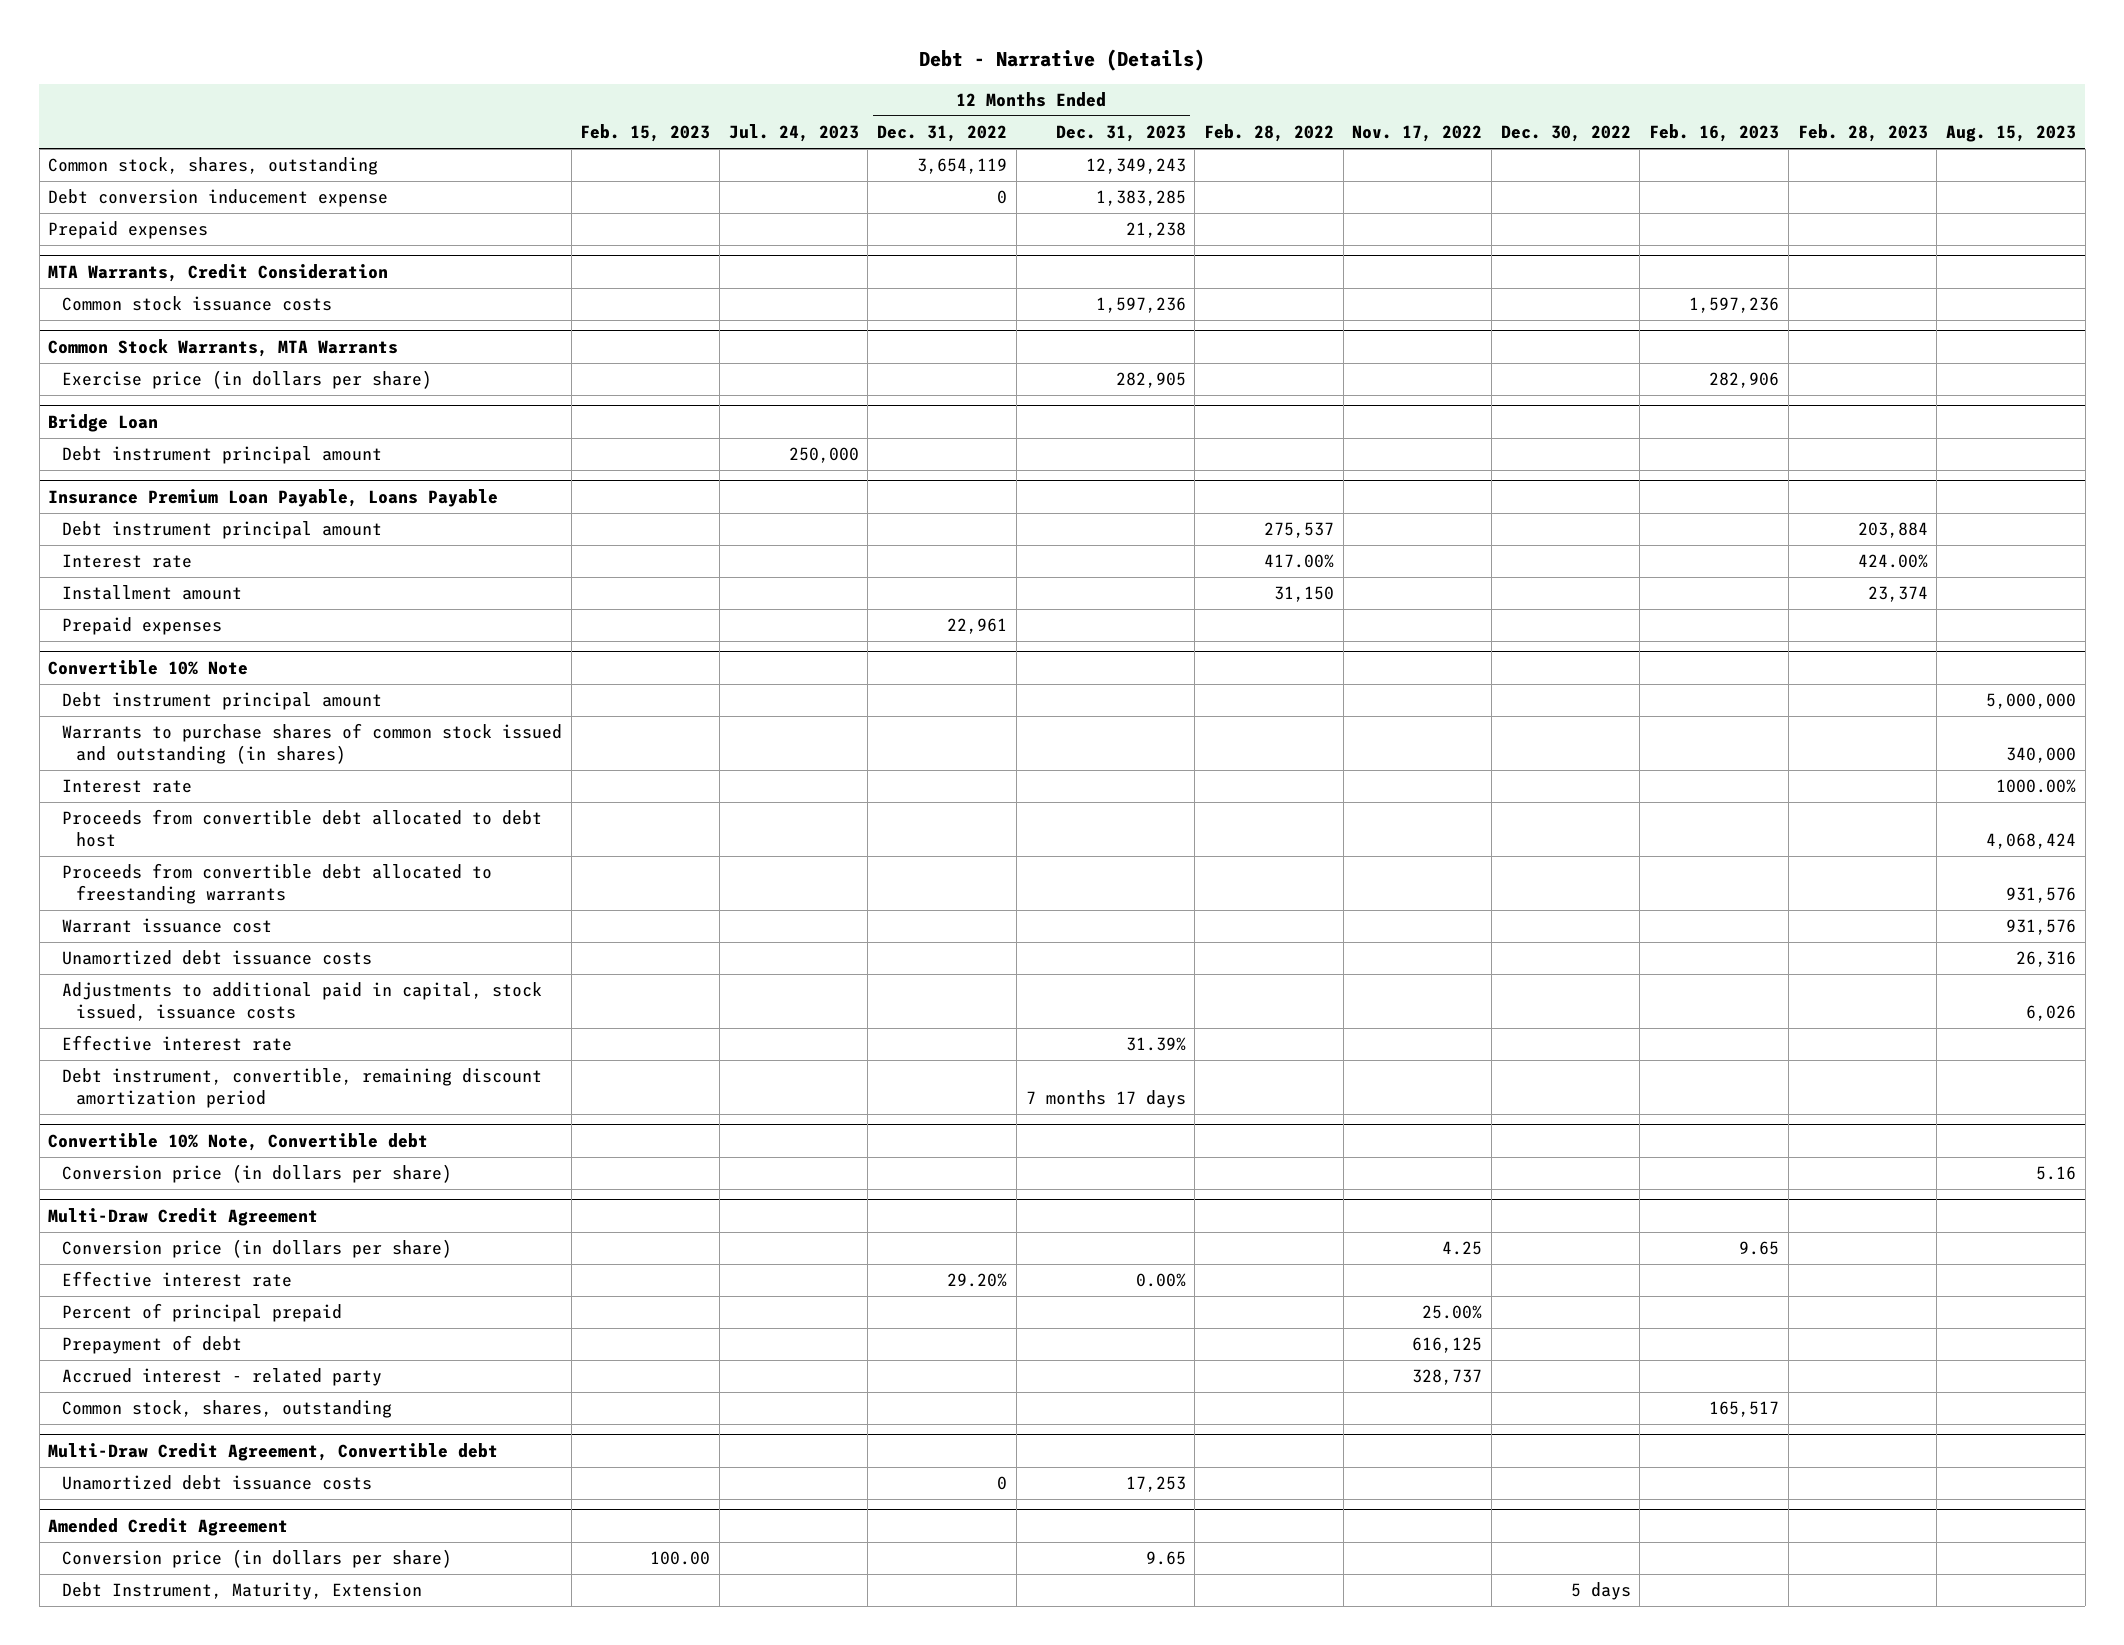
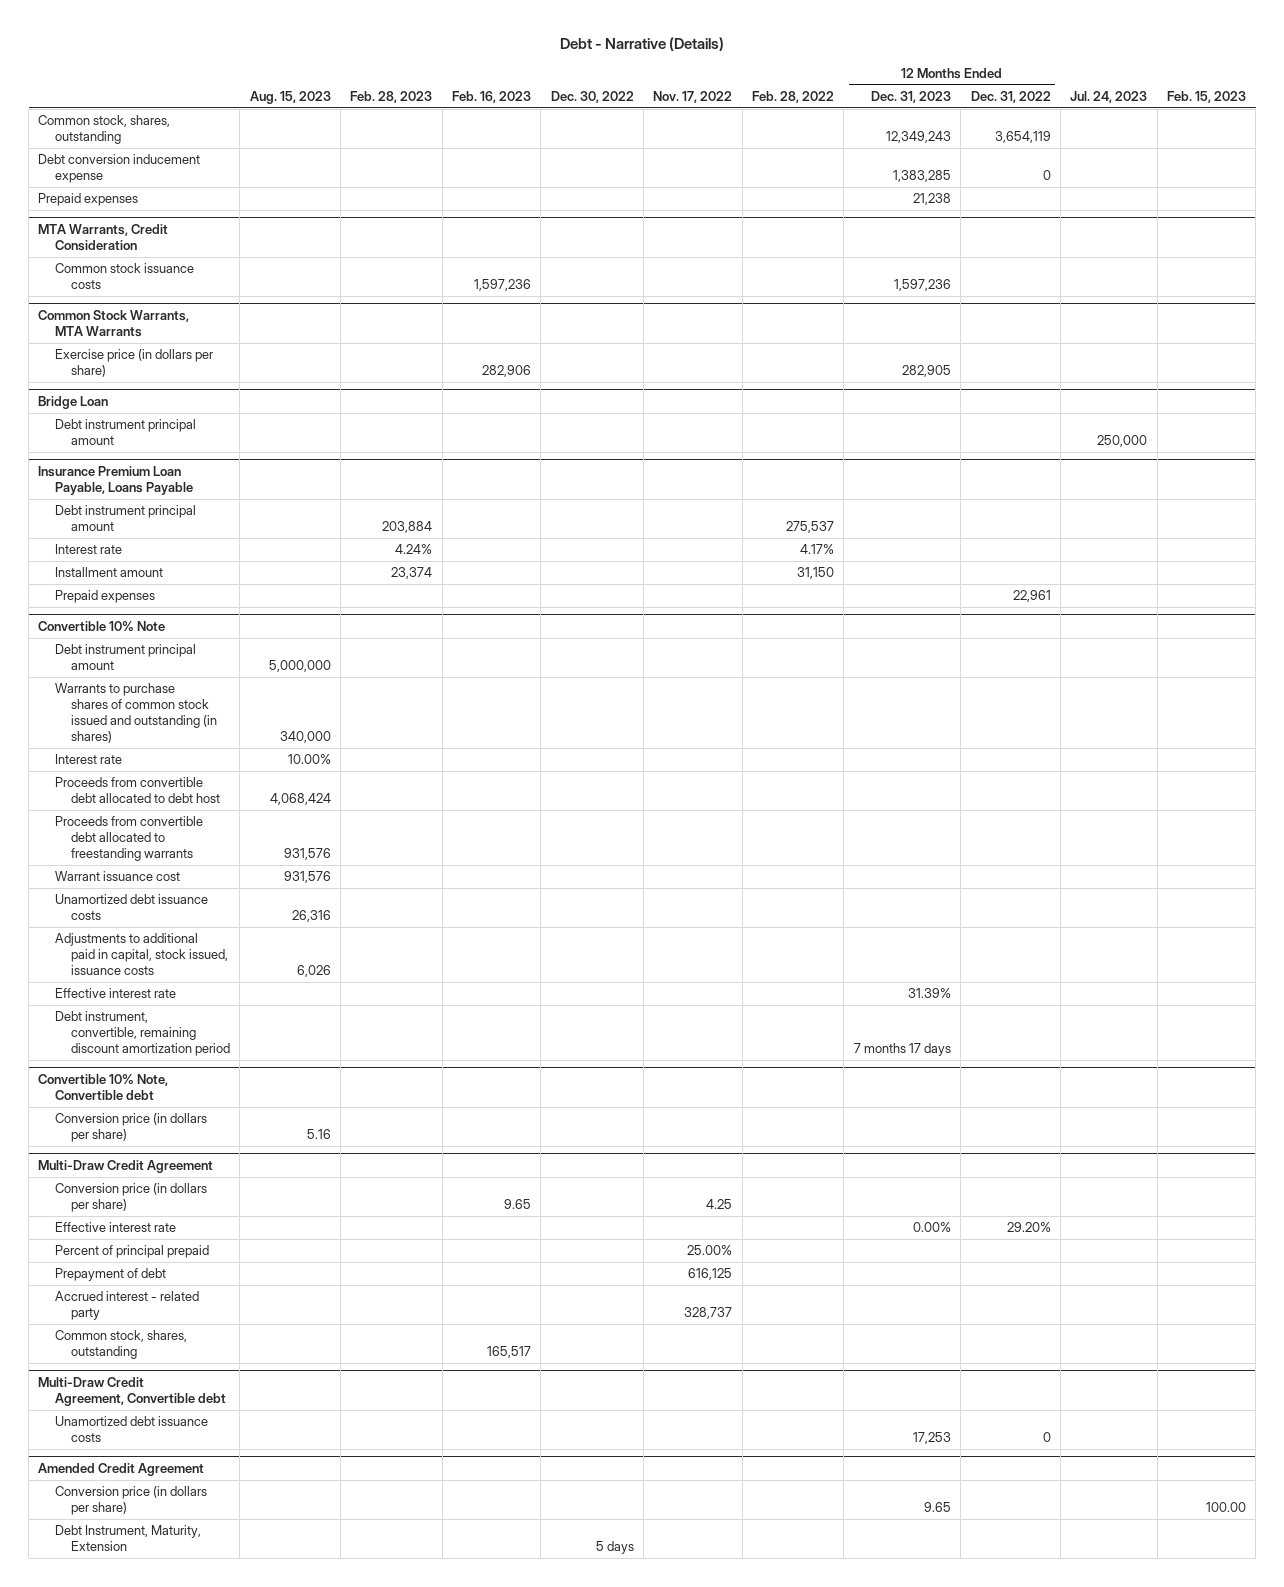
[1263,554,1334,569] 417.00% -> [800,544,835,555] 4.17%
[1857,554,1928,569] 424.00% -> [395,544,433,555] 4.24%
[1995,779,2076,794] 1000.00% -> [287,754,331,765] 10.00%

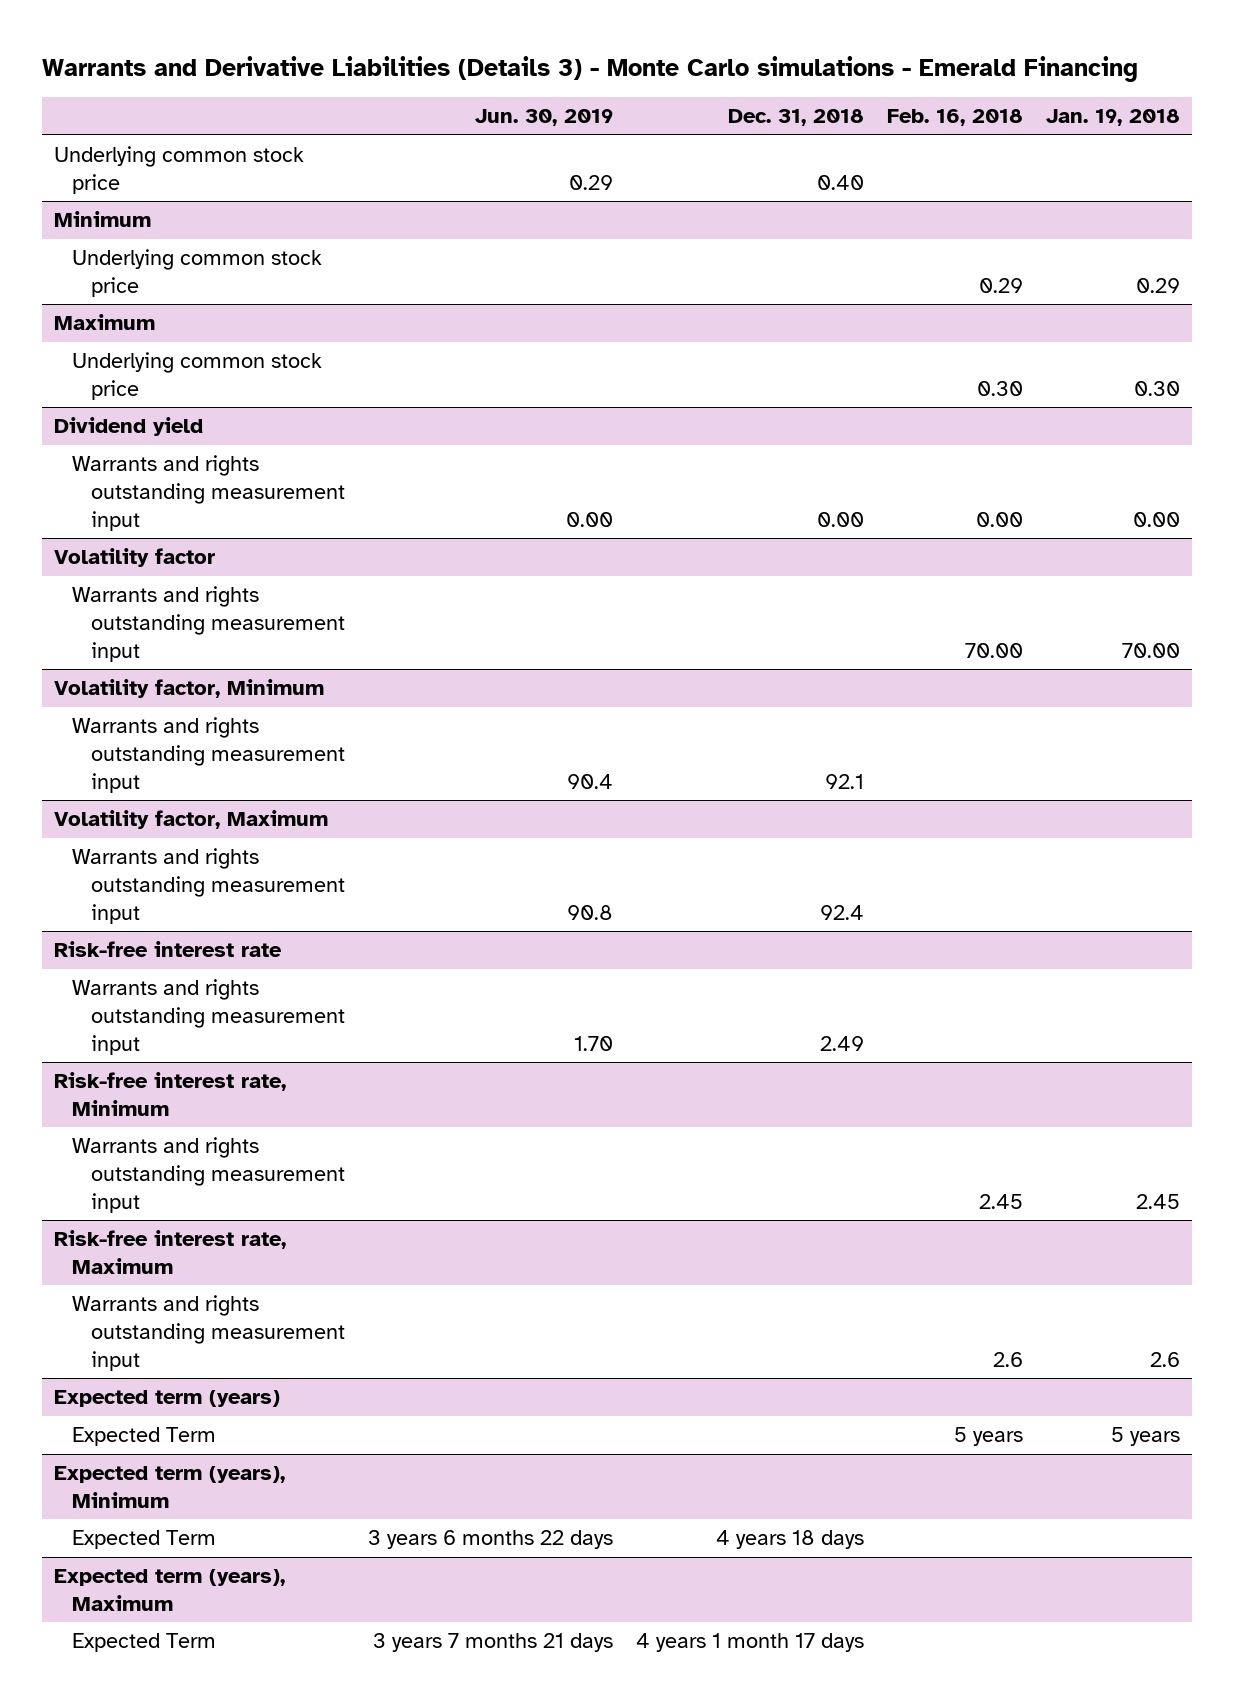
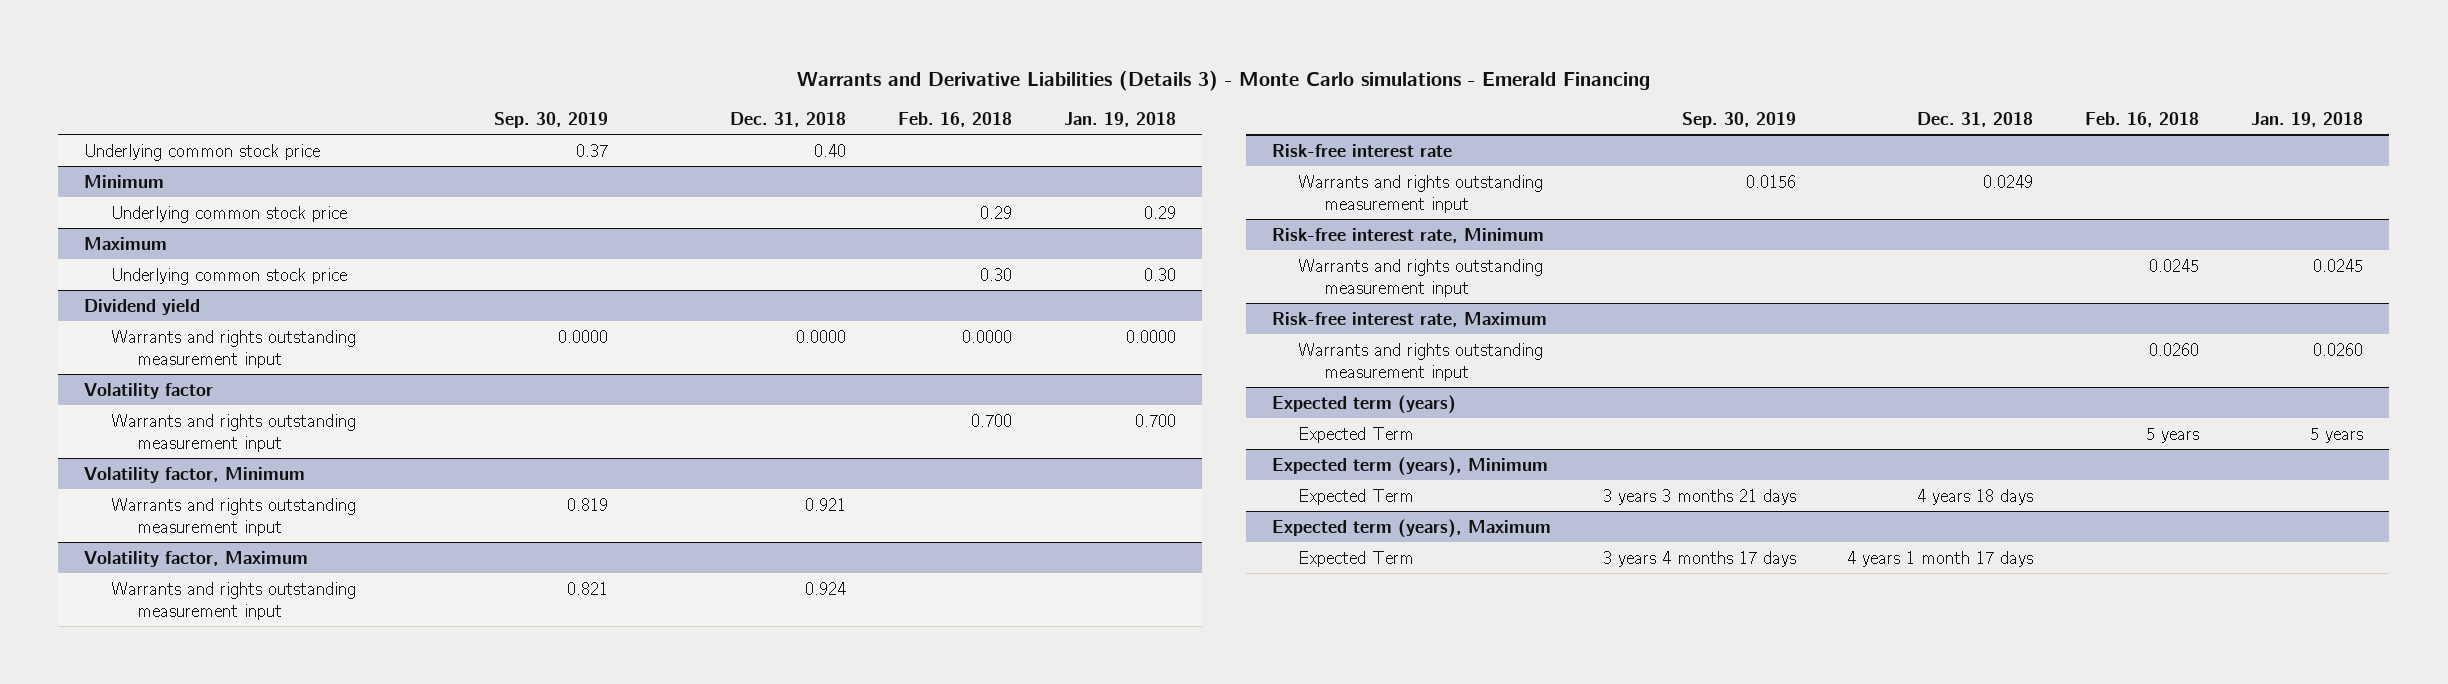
[475,109,614,127] Jun. 30, 2019 -> none
none -> [494,111,609,128] Sep. 30, 2019
[817,511,865,527] 0.00 -> [796,329,847,343] 0.0000
[976,511,1024,527] 0.00 -> [962,329,1013,343] 0.0000
[1133,511,1181,527] 0.00 -> [1126,329,1177,343] 0.0000
[965,642,1024,658] 70.00 -> [971,413,1013,427] 0.700
[1122,642,1181,658] 70.00 -> [1135,413,1177,427] 0.700
[825,773,865,789] 92.1 -> [805,497,847,511] 0.921
[820,904,865,920] 92.4 -> [805,581,847,595] 0.924
[820,1035,865,1051] 2.49 -> [1983,174,2034,188] 0.0249
[979,1193,1024,1209] 2.45 -> [2149,258,2200,272] 0.0245
[1136,1193,1181,1209] 2.45 -> [2313,258,2364,272] 0.0245
[993,1351,1024,1367] 2.6 -> [2149,342,2200,356] 0.0260
[1150,1351,1181,1367] 2.6 -> [2313,342,2364,356] 0.0260

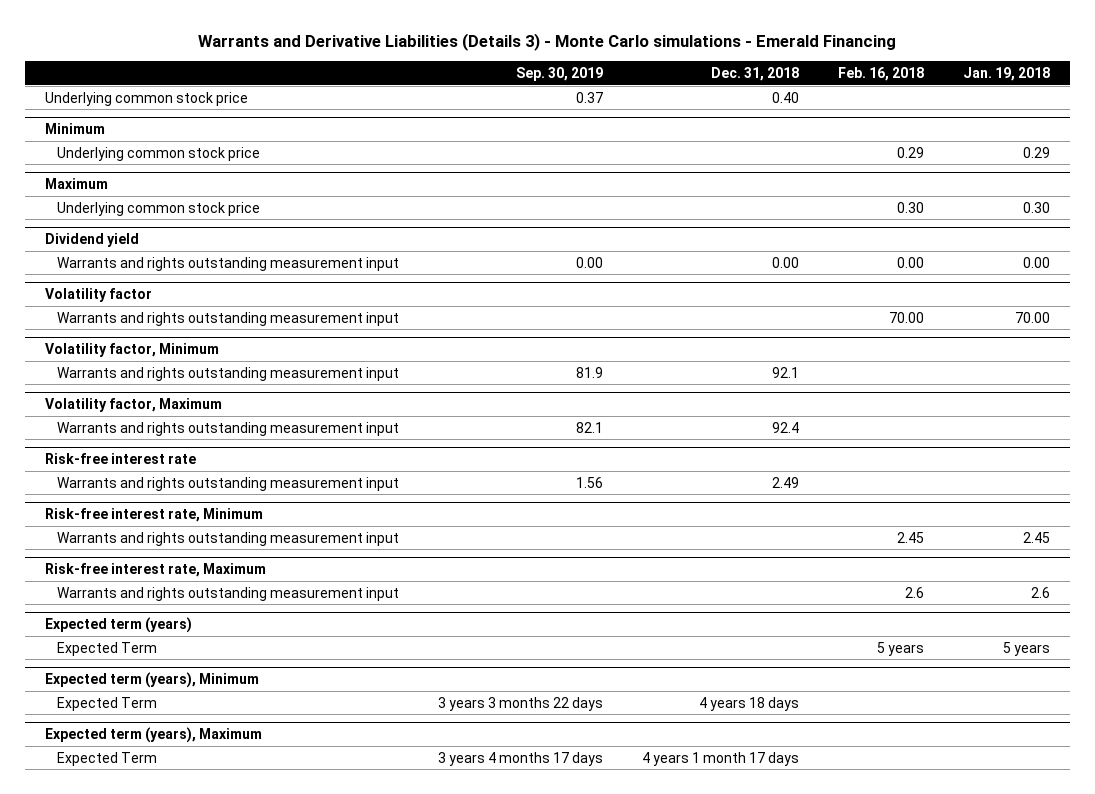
[558,329,609,343] 0.0000 -> [576,256,604,268] 0.00
[796,329,847,343] 0.0000 -> [772,256,800,268] 0.00
[962,329,1013,343] 0.0000 -> [897,256,925,268] 0.00
[1126,329,1177,343] 0.0000 -> [1023,256,1051,268] 0.00
[971,413,1013,427] 0.700 -> [889,311,925,323] 70.00
[1135,413,1177,427] 0.700 -> [1015,311,1051,323] 70.00
[567,497,609,511] 0.819 -> [576,366,604,378] 81.9
[805,497,847,511] 0.921 -> [772,366,800,378] 92.1
[567,581,609,595] 0.821 -> [576,421,604,433] 82.1
[805,581,847,595] 0.924 -> [772,421,800,433] 92.4
[1745,174,1796,188] 0.0156 -> [576,476,604,488] 1.56
[1983,174,2034,188] 0.0249 -> [772,476,800,488] 2.49
[2149,258,2200,272] 0.0245 -> [897,531,925,543] 2.45
[2313,258,2364,272] 0.0245 -> [1023,531,1051,543] 2.45
[2149,342,2200,356] 0.0260 -> [905,586,925,598] 2.6
[2313,342,2364,356] 0.0260 -> [1031,586,1051,598] 2.6
[1602,488,1796,505] 3 years 3 months 21 days -> [438,696,604,711] 3 years 3 months 22 days

